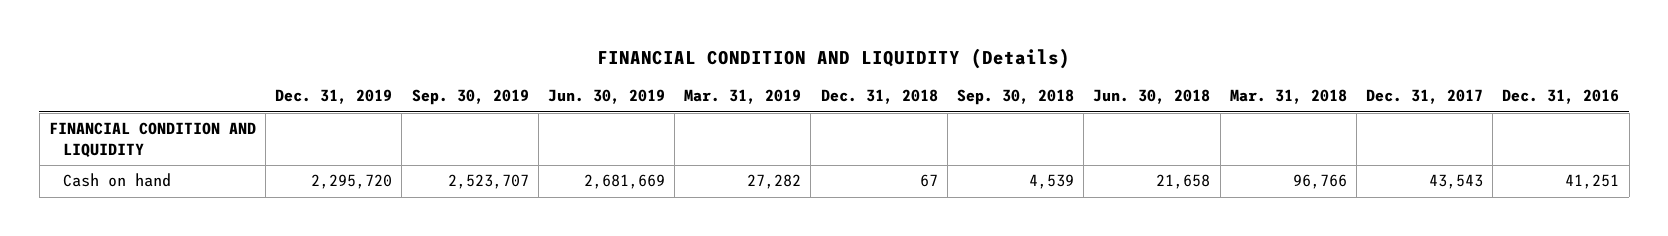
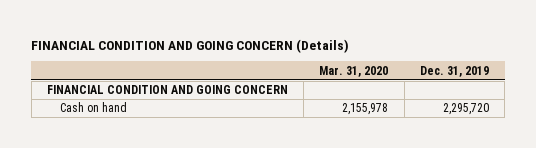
[597,48,1071,70] FINANCIAL CONDITION AND LIQUIDITY (Details) -> [31,38,350,53] FINANCIAL CONDITION AND GOING CONCERN (Details)
[411,89,529,106] Sep. 30, 2019 -> none
[547,89,665,105] Jun. 30, 2019 -> none
[684,89,802,105] Mar. 31, 2019 -> none
[820,89,938,105] Dec. 31, 2018 -> none
[957,89,1075,106] Sep. 30, 2018 -> none
[1093,89,1211,105] Jun. 30, 2018 -> none
[1229,89,1347,105] Mar. 31, 2018 -> none
[1366,89,1484,105] Dec. 31, 2017 -> none
[1502,89,1620,105] Dec. 31, 2016 -> none
none -> [319,65,389,77] Mar. 31, 2020
[48,122,256,159] FINANCIAL CONDITION AND LIQUIDITY -> [46,85,288,95] FINANCIAL CONDITION AND GOING CONCERN

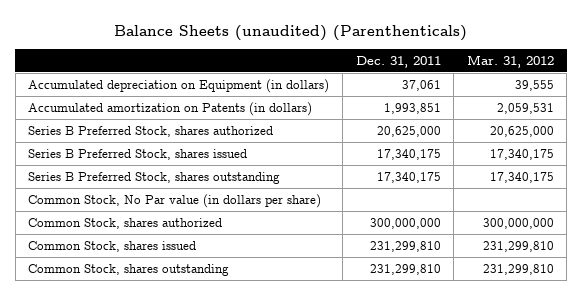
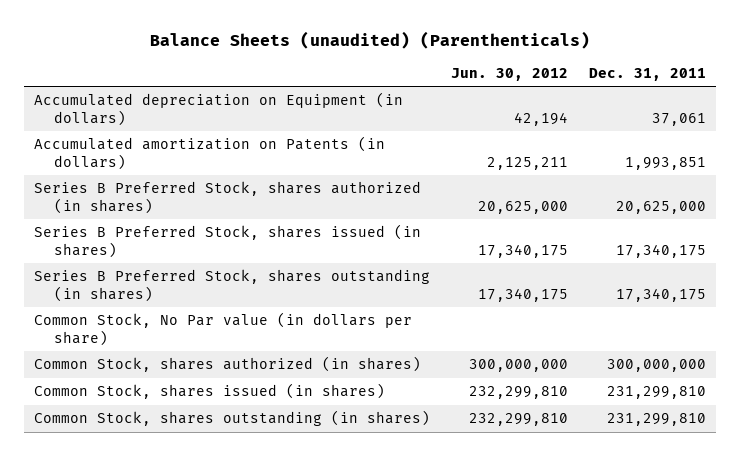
[466,54,554,68] Mar. 31, 2012 -> none
none -> [451,67,569,81] Jun. 30, 2012
[28,126,274,138] Series B Preferred Stock, shares authorized -> [34,181,422,215] Series B Preferred Stock, shares authorized (in shares)
[28,149,248,161] Series B Preferred Stock, shares issued -> [34,224,422,259] Series B Preferred Stock, shares issued (in shares)
[28,172,281,185] Series B Preferred Stock, shares outstanding -> [34,269,431,303] Series B Preferred Stock, shares outstanding (in shares)
[28,218,223,230] Common Stock, shares authorized -> [34,356,422,373] Common Stock, shares authorized (in shares)
[28,241,197,253] Common Stock, shares issued -> [34,383,386,400] Common Stock, shares issued (in shares)
[28,264,230,277] Common Stock, shares outstanding -> [34,410,431,427] Common Stock, shares outstanding (in shares)

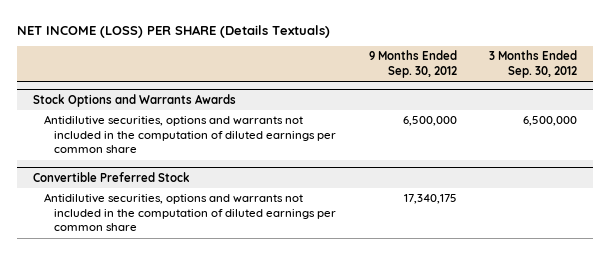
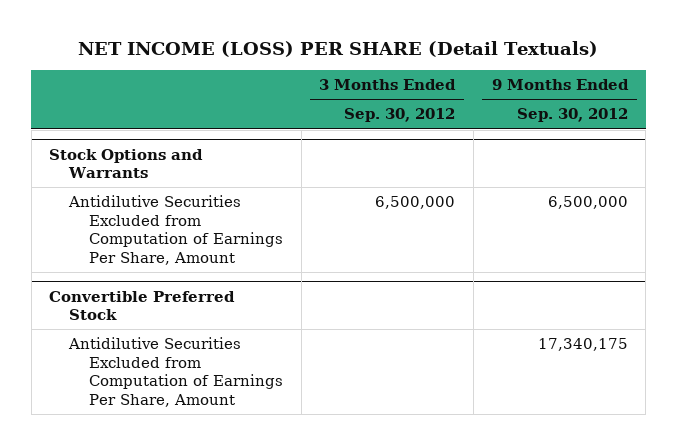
[17,24,331,38] NET INCOME (LOSS) PER SHARE (Details Textuals) -> [78,40,599,57] NET INCOME (LOSS) PER SHARE (Detail Textuals)
[33,93,237,107] Stock Options and Warrants Awards -> [49,148,204,179] Stock Options and Warrants
[43,115,337,154] Antidilutive securities, options and warrants not included in the computation of diluted earnings per common share -> [68,195,284,266] Antidilutive Securities Excluded from Computation of Earnings Per Share, Amount
[43,193,337,232] Antidilutive securities, options and warrants not included in the computation of diluted earnings per common share -> [68,337,284,408] Antidilutive Securities Excluded from Computation of Earnings Per Share, Amount

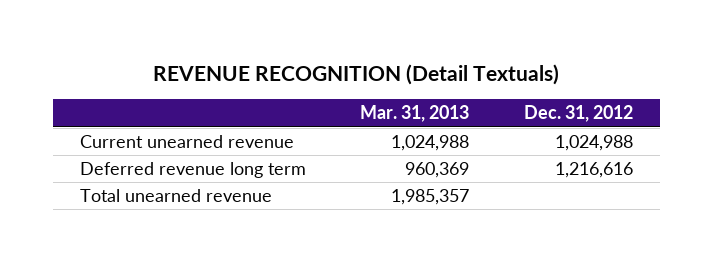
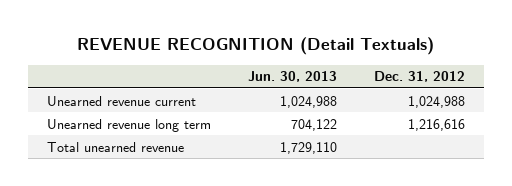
[360,105,470,123] Mar. 31, 2013 -> none
none -> [248,71,338,83] Jun. 30, 2013
[79,135,294,149] Current unearned revenue -> [46,95,196,106] Unearned revenue current
[79,162,306,179] Deferred revenue long term -> [46,118,211,132] Unearned revenue long term

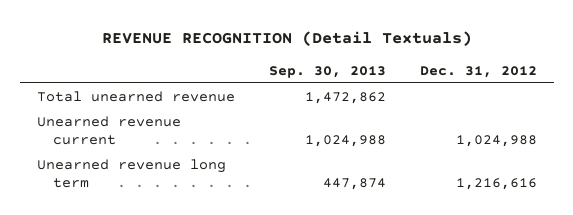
[248,71,338,83] Jun. 30, 2013 -> none
none -> [268,65,386,78] Sep. 30, 2013
[46,141,184,152] Total unearned revenue -> [36,90,235,102] Total unearned revenue

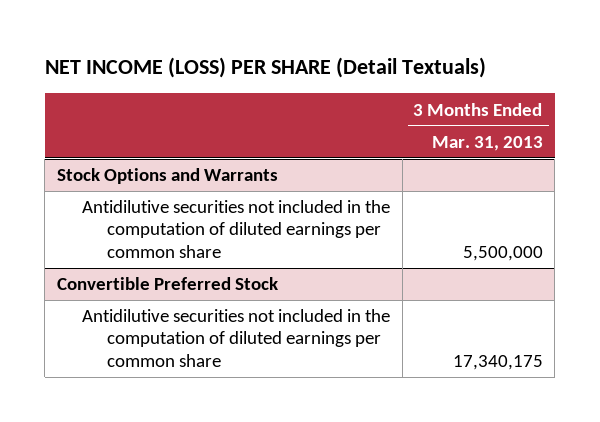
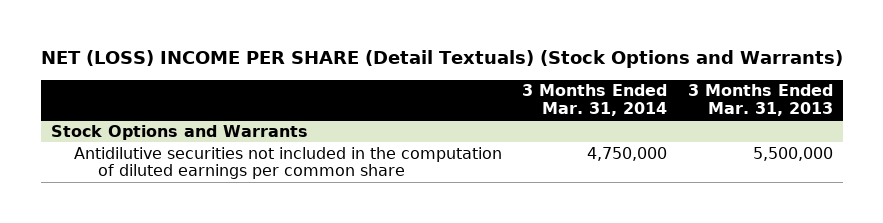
[44,57,486,79] NET INCOME (LOSS) PER SHARE (Detail Textuals) -> [40,50,843,69] NET (LOSS) INCOME PER SHARE (Detail Textuals) (Stock Options and Warrants)
none -> [522,84,668,117] 3 Months Ended Mar. 31, 2014
[56,277,278,291] Convertible Preferred Stock -> none
[82,309,391,367] Antidilutive securities not included in the computation of diluted earnings per common share -> none

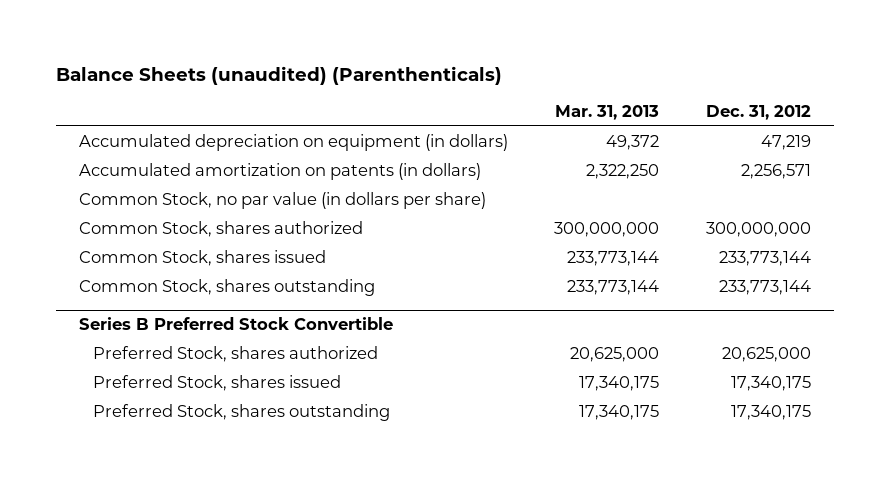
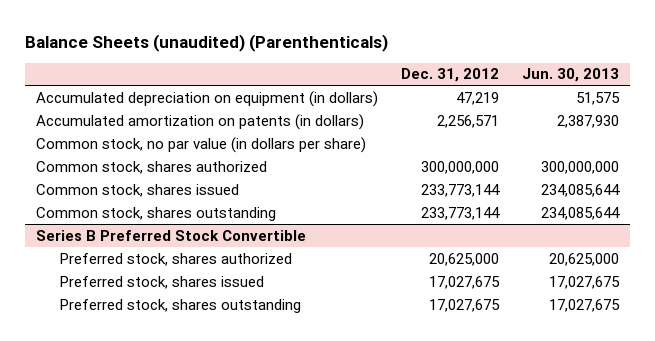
[555,105,660,121] Mar. 31, 2013 -> none
none -> [521,68,619,83] Jun. 30, 2013
[78,192,486,210] Common Stock, no par value (in dollars per share) -> [36,136,367,153] Common stock, no par value (in dollars per share)
[78,221,363,238] Common Stock, shares authorized -> [36,160,268,174] Common stock, shares authorized
[78,250,326,267] Common Stock, shares issued -> [36,183,240,197] Common stock, shares issued
[78,279,375,297] Common Stock, shares outstanding -> [36,206,277,221] Common stock, shares outstanding
[93,346,379,363] Preferred Stock, shares authorized -> [59,252,292,266] Preferred stock, shares authorized
[93,375,342,392] Preferred Stock, shares issued -> [59,275,264,289] Preferred stock, shares issued
[730,376,811,392] 17,340,175 -> [428,275,500,289] 17,027,675
[93,404,391,422] Preferred Stock, shares outstanding -> [59,298,301,313] Preferred stock, shares outstanding
[730,405,811,421] 17,340,175 -> [428,298,500,312] 17,027,675

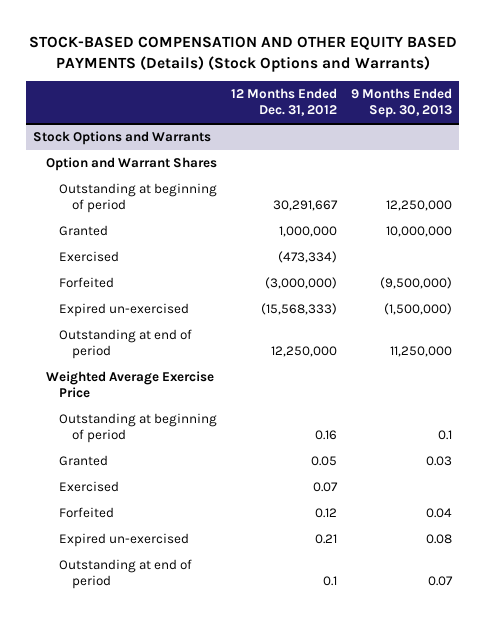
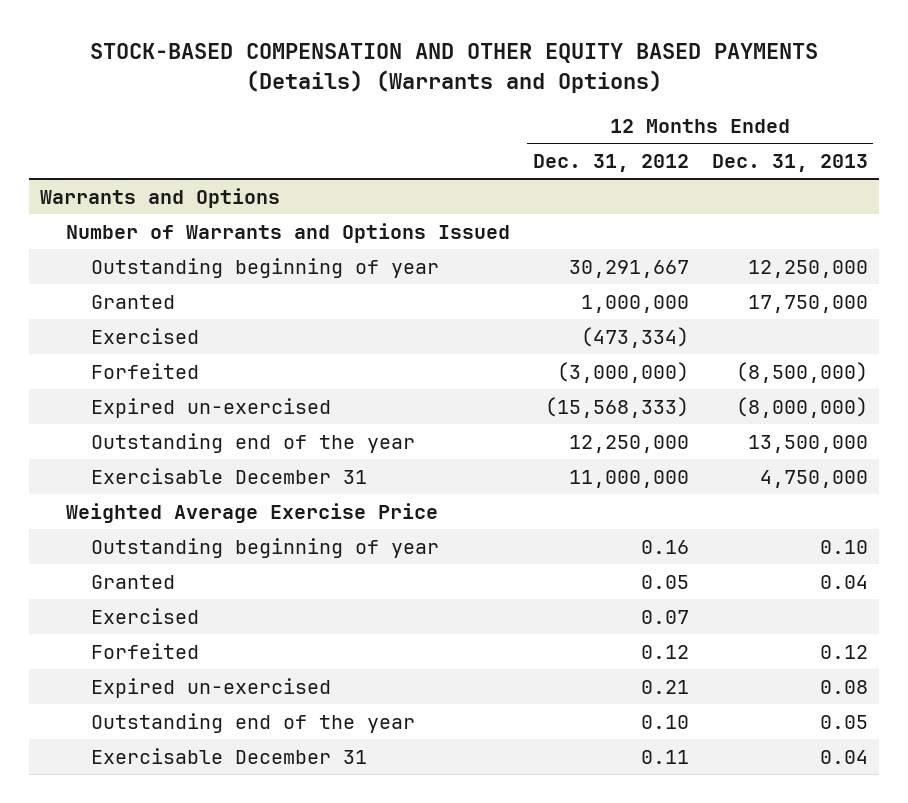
[28,35,457,72] STOCK-BASED COMPENSATION AND OTHER EQUITY BASED PAYMENTS (Details) (Stock Options and Warrants) -> [90,42,819,93] STOCK-BASED COMPENSATION AND OTHER EQUITY BASED PAYMENTS (Details) (Warrants and Options)
[351,88,453,119] 9 Months Ended Sep. 30, 2013 -> none
none -> [711,153,868,172] Dec. 31, 2013
[33,131,212,146] Stock Options and Warrants -> [40,187,281,208] Warrants and Options
[46,157,218,172] Option and Warrant Shares -> [65,222,510,243] Number of Warrants and Options Issued
[59,183,218,214] Outstanding at beginning of period -> [91,257,440,278] Outstanding beginning of year
[59,329,193,360] Outstanding at end of period -> [91,432,416,453] Outstanding end of the year
none -> [91,467,368,484] Exercisable December 31
[59,413,218,444] Outstanding at beginning of period -> [91,537,440,558] Outstanding beginning of year
[59,559,193,590] Outstanding at end of period -> [91,712,416,733] Outstanding end of the year
[323,576,338,587] 0.1 -> [640,714,689,729] 0.10
none -> [91,747,368,764] Exercisable December 31

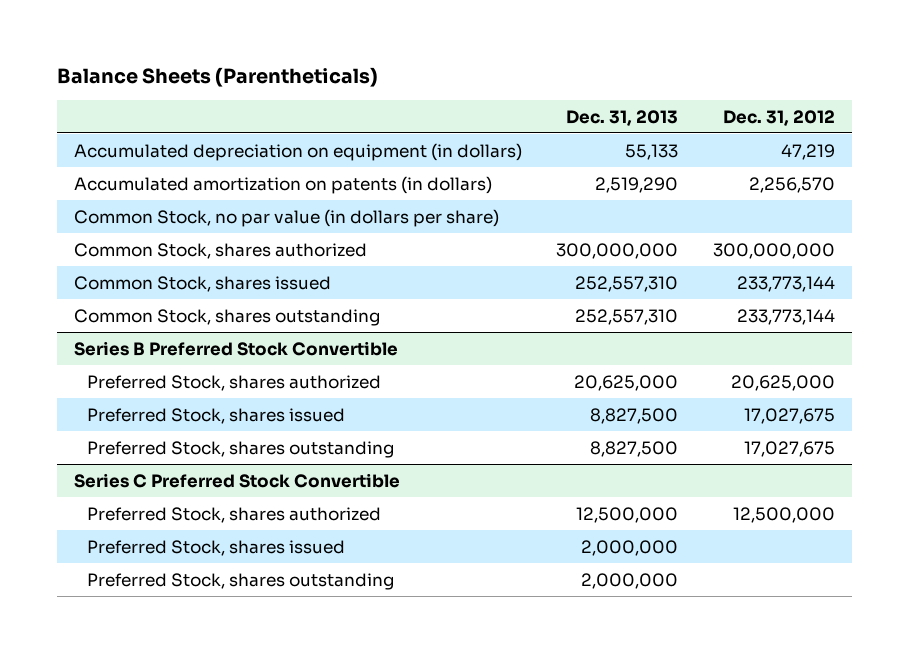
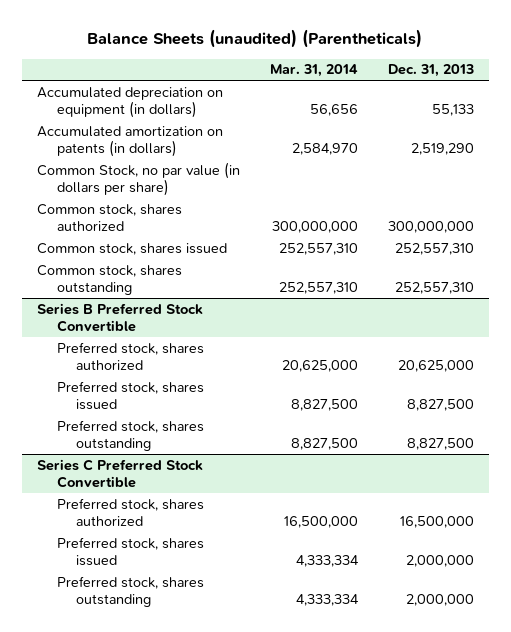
[56,67,378,88] Balance Sheets (Parentheticals) -> [87,29,423,49] Balance Sheets (unaudited) (Parentheticals)
[722,109,835,126] Dec. 31, 2012 -> none
none -> [269,64,358,78] Mar. 31, 2014
[73,242,367,259] Common Stock, shares authorized -> [36,203,182,231] Common stock, shares authorized
[73,275,331,292] Common Stock, shares issued -> [36,242,227,255] Common stock, shares issued
[73,308,380,326] Common Stock, shares outstanding -> [36,264,182,295] Common stock, shares outstanding
[87,374,382,391] Preferred Stock, shares authorized -> [56,341,204,370] Preferred stock, shares authorized
[87,407,346,424] Preferred Stock, shares issued -> [56,380,204,410] Preferred stock, shares issued
[87,440,395,458] Preferred Stock, shares outstanding -> [56,419,204,451] Preferred stock, shares outstanding
[87,506,382,523] Preferred Stock, shares authorized -> [56,497,204,526] Preferred stock, shares authorized
[576,506,679,523] 12,500,000 -> [400,515,475,528] 16,500,000
[87,539,346,556] Preferred Stock, shares issued -> [56,536,204,566] Preferred stock, shares issued
[87,572,395,590] Preferred Stock, shares outstanding -> [56,575,204,607] Preferred stock, shares outstanding

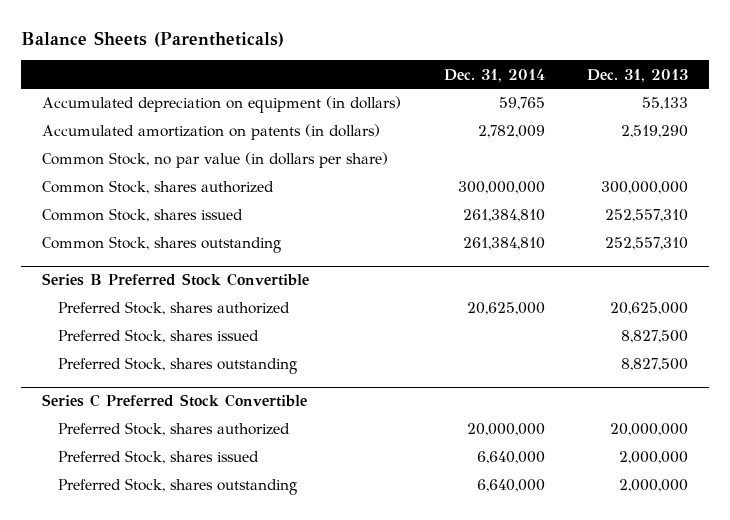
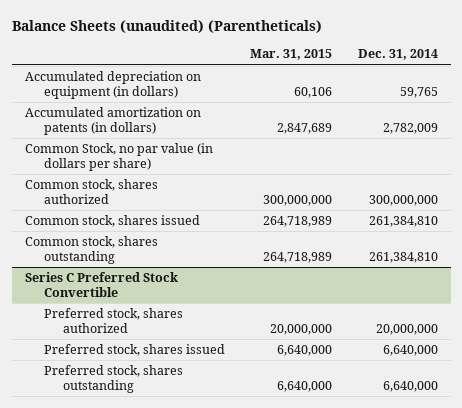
[21,31,285,48] Balance Sheets (Parentheticals) -> [11,19,322,33] Balance Sheets (unaudited) (Parentheticals)
[586,68,688,82] Dec. 31, 2013 -> none
none -> [250,49,333,61] Mar. 31, 2015
[42,273,310,287] Series B Preferred Stock Convertible -> none
[58,301,291,316] Preferred Stock, shares authorized -> none
[58,329,260,344] Preferred Stock, shares issued -> none
[58,357,298,375] Preferred Stock, shares outstanding -> none
[42,180,275,195] Common Stock, shares authorized -> [24,179,158,204] Common stock, shares authorized
[42,208,244,223] Common Stock, shares issued -> [24,215,200,228] Common stock, shares issued
[42,236,282,254] Common Stock, shares outstanding -> [24,236,158,264] Common stock, shares outstanding
[58,422,291,437] Preferred Stock, shares authorized -> [43,308,183,333] Preferred stock, shares authorized
[58,450,260,465] Preferred Stock, shares issued -> [43,344,225,357] Preferred stock, shares issued
[58,478,298,496] Preferred Stock, shares outstanding -> [43,365,183,393] Preferred stock, shares outstanding

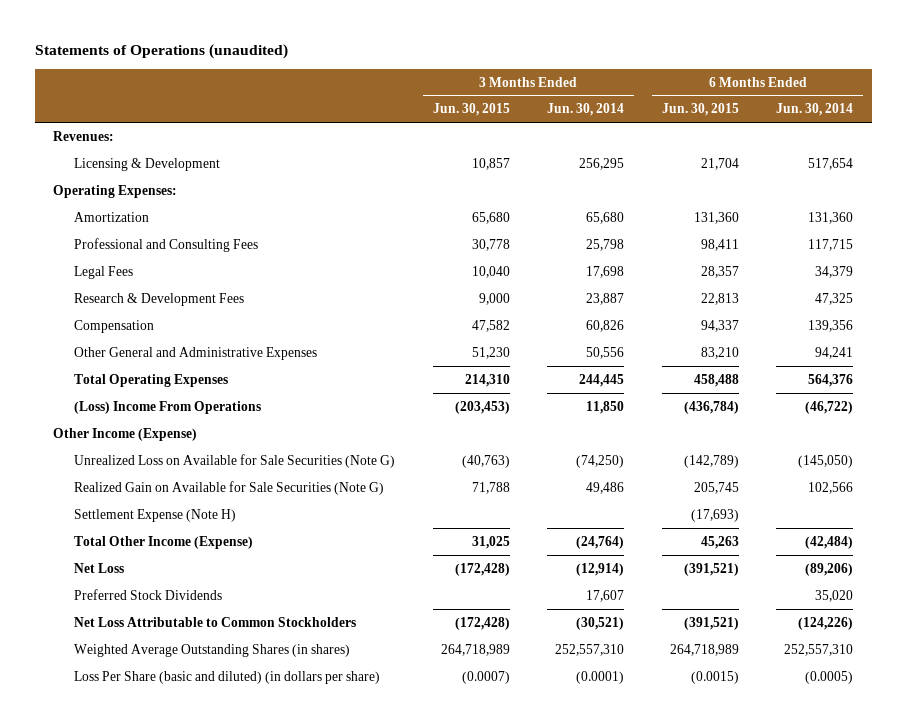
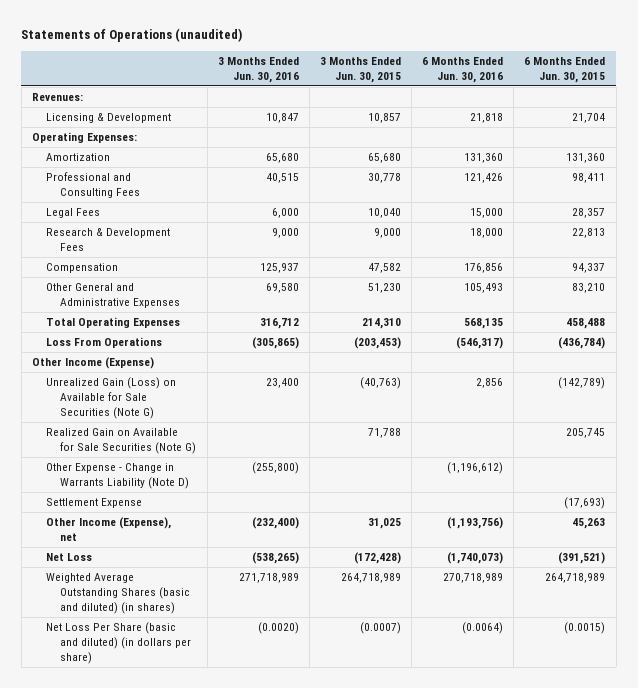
[547,103,625,117] Jun. 30, 2014 -> none
[776,103,854,117] Jun. 30, 2014 -> none
none -> [217,56,299,83] 3 Months Ended Jun. 30, 2016
none -> [422,56,504,83] 6 Months Ended Jun. 30, 2016
[73,400,261,414] (Loss) Income From Operations -> [46,337,163,349] Loss From Operations
[73,453,395,468] Unrealized Loss on Available for Sale Securities (Note G) -> [46,377,177,419] Unrealized Gain (Loss) on Available for Sale Securities (Note G)
none -> [46,463,190,489] Other Expense - Change in Warrants Liability (Note D)
[73,508,236,522] Settlement Expense (Note H) -> [46,498,143,509] Settlement Expense
[73,535,253,549] Total Other Income (Expense) -> [46,517,172,541] Other Income (Expense), net
[73,588,222,600] Preferred Stock Dividends -> none
[73,616,356,627] Net Loss Attributable to Common Stockholders -> none
[73,643,350,657] Weighted Average Outstanding Shares (in shares) -> [46,573,191,614] Weighted Average Outstanding Shares (basic and diluted) (in shares)
[73,670,380,684] Loss Per Share (basic and diluted) (in dollars per share) -> [46,622,192,664] Net Loss Per Share (basic and diluted) (in dollars per share)

